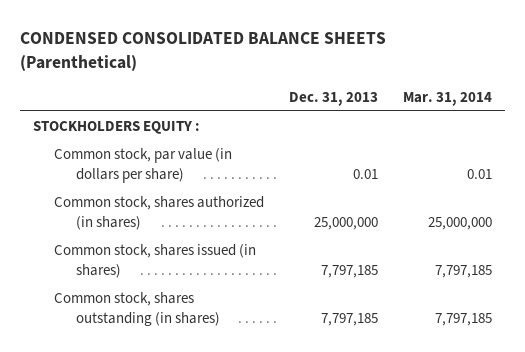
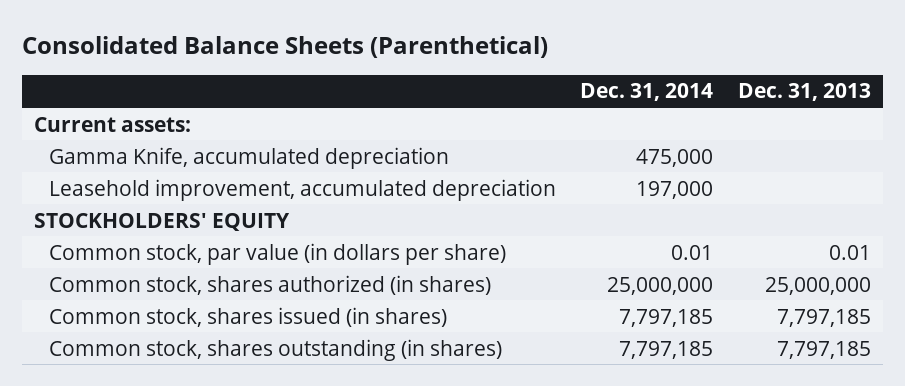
[20,32,387,71] CONDENSED CONSOLIDATED BALANCE SHEETS (Parenthetical) -> [21,35,548,58] Consolidated Balance Sheets (Parenthetical)
[403,91,493,106] Mar. 31, 2014 -> none
none -> [580,83,714,102] Dec. 31, 2014
none -> [33,116,191,132] Current assets:
none -> [48,146,449,169] Gamma Knife, accumulated depreciation
none -> [48,178,556,201] Leasehold improvement, accumulated depreciation
[32,121,200,135] STOCKHOLDERS EQUITY : -> [33,212,290,231] STOCKHOLDERS' EQUITY

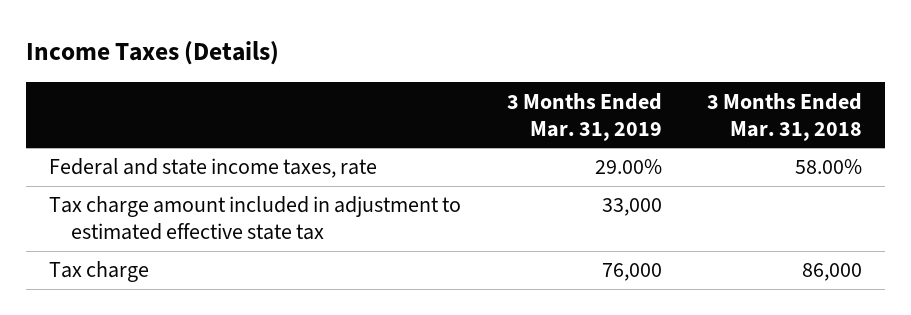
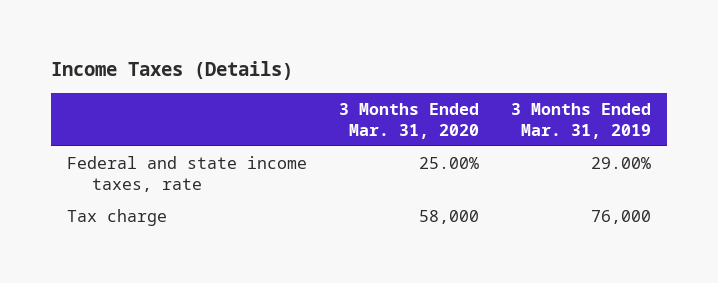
[707,92,863,141] 3 Months Ended Mar. 31, 2018 -> none
none -> [338,102,479,139] 3 Months Ended Mar. 31, 2020
[48,196,461,241] Tax charge amount included in adjustment to estimated effective state tax -> none

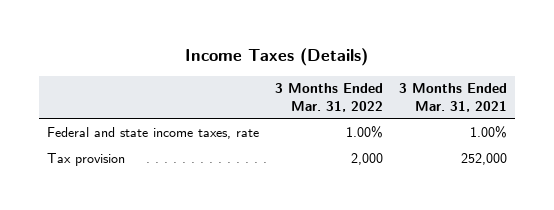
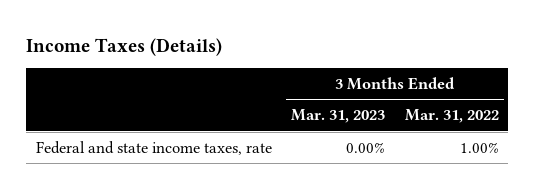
[398,83,507,112] 3 Months Ended Mar. 31, 2021 -> none
none -> [291,109,386,124] Mar. 31, 2023
[47,152,126,166] Tax provision -> none

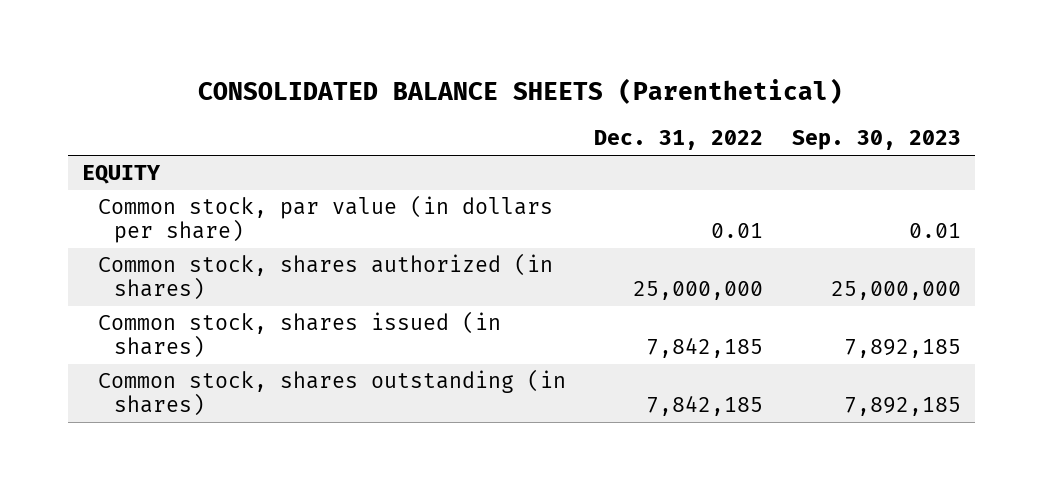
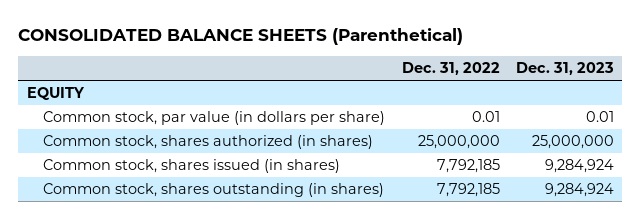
[791,130,961,151] Sep. 30, 2023 -> none
none -> [516,62,615,76] Dec. 31, 2023
[646,337,764,359] 7,842,185 -> [436,159,500,174] 7,792,185
[646,395,764,417] 7,842,185 -> [436,183,500,198] 7,792,185

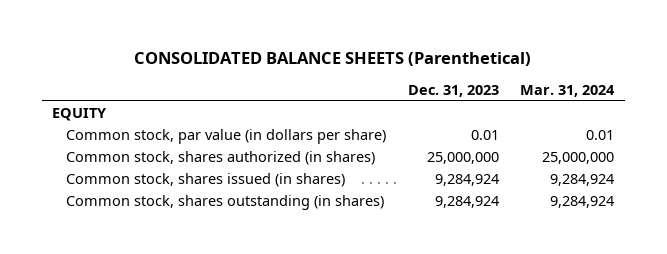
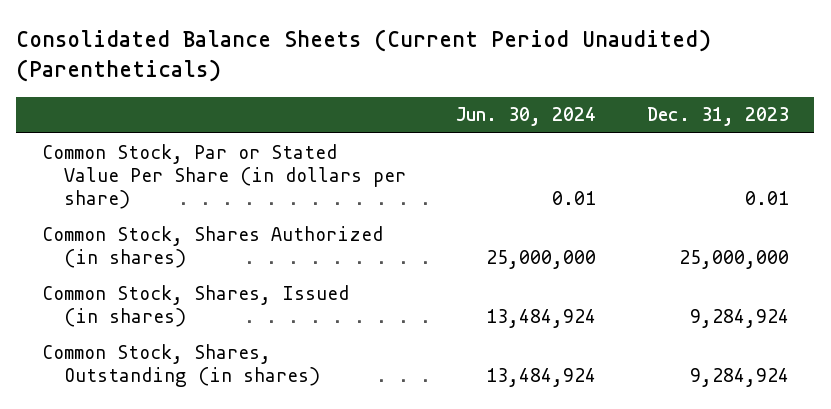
[134,51,532,66] CONSOLIDATED BALANCE SHEETS (Parenthetical) -> [16,28,712,83] Consolidated Balance Sheets (Current Period Unaudited) (Parentheticals)
[520,84,616,97] Mar. 31, 2024 -> none
none -> [456,107,597,127] Jun. 30, 2024
[52,108,108,122] EQUITY -> none
[65,129,386,145] Common stock, par value (in dollars per share) -> [41,143,406,209] Common Stock, Par or Stated Value Per Share (in dollars per share)
[65,151,375,166] Common stock, shares authorized (in shares) -> [41,225,383,268] Common Stock, Shares Authorized (in shares)
[65,173,345,188] Common stock, shares issued (in shares) -> [41,284,349,327] Common Stock, Shares, Issued (in shares)
[65,195,384,211] Common stock, shares outstanding (in shares) -> [41,343,320,387] Common Stock, Shares, Outstanding (in shares)

